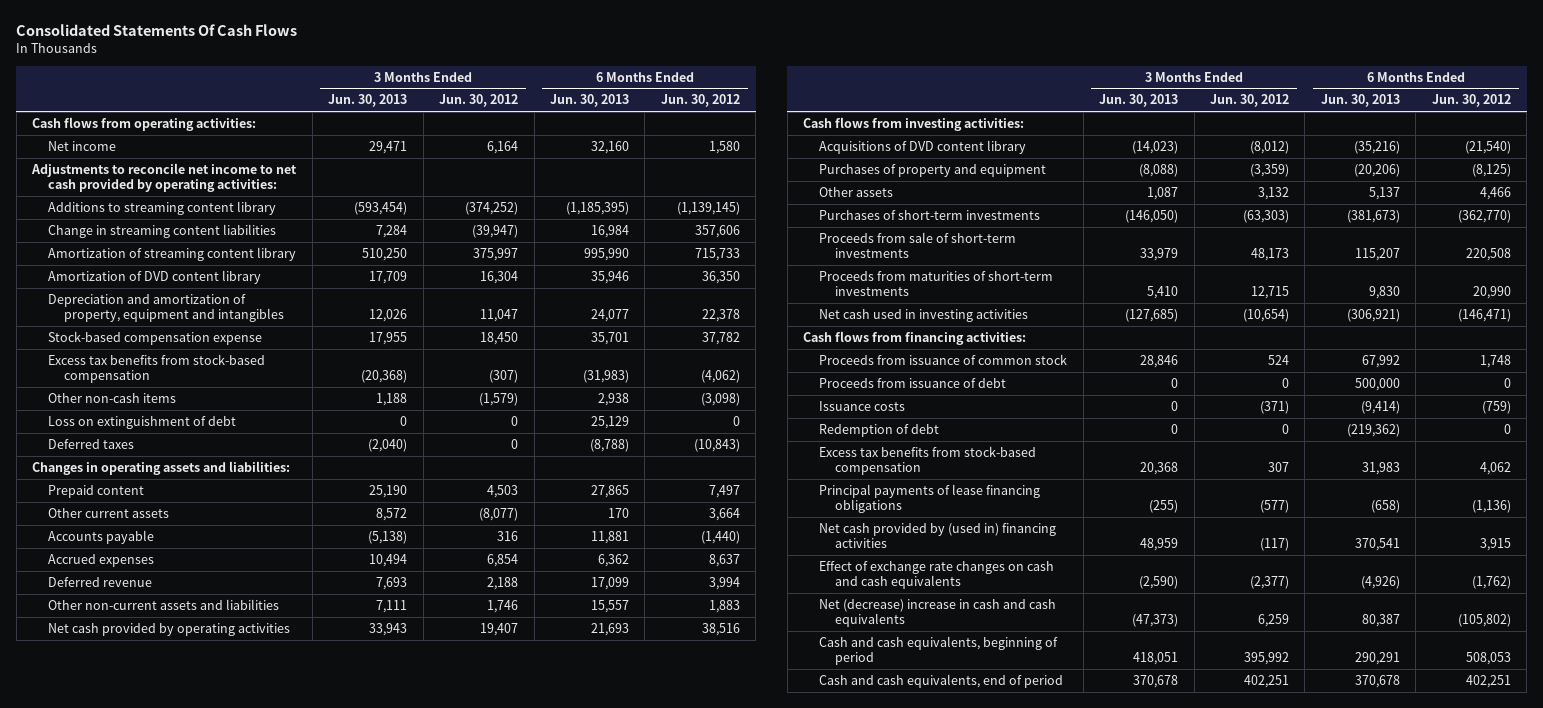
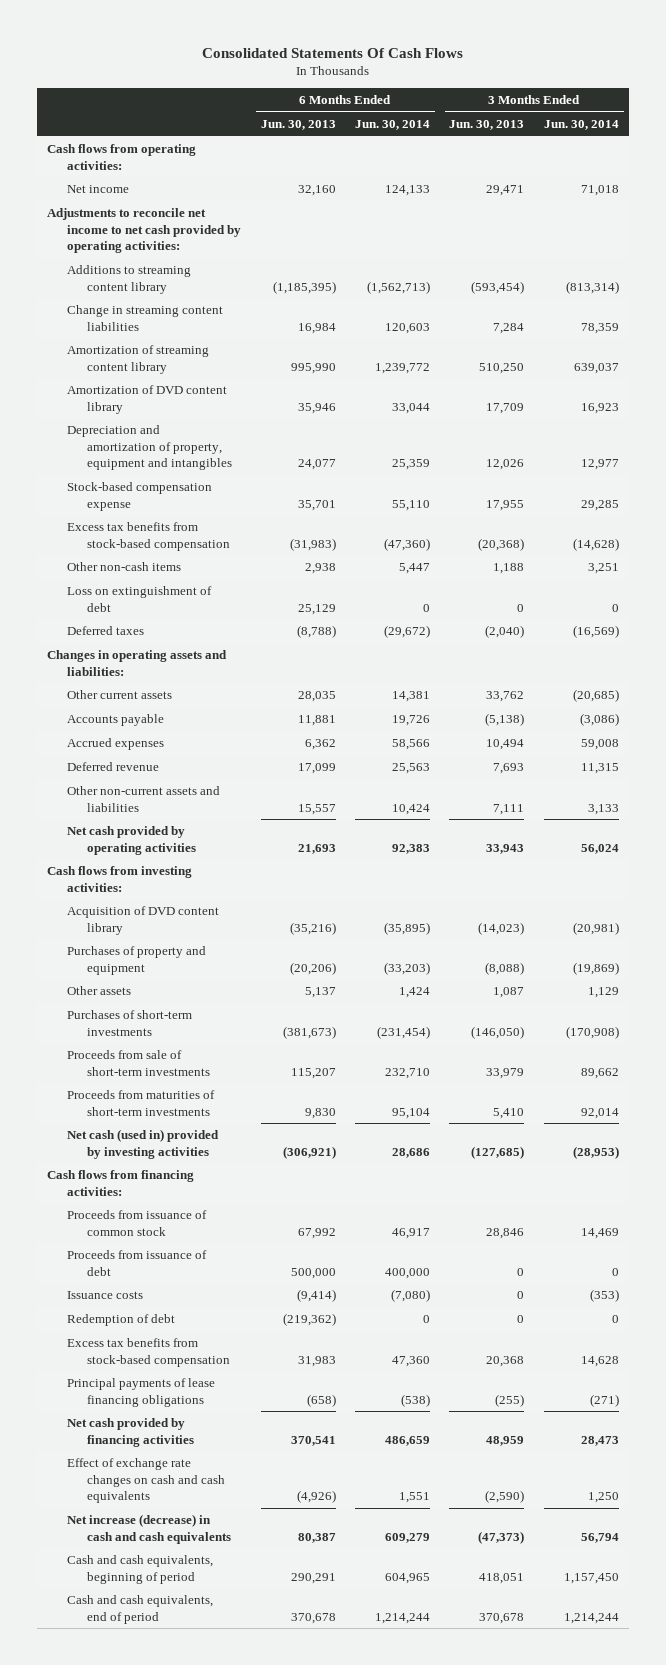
[439,94,519,108] Jun. 30, 2012 -> none
[660,94,740,108] Jun. 30, 2012 -> none
none -> [355,119,431,130] Jun. 30, 2014
none -> [543,119,619,130] Jun. 30, 2014
[48,484,145,498] Prepaid content -> none
[376,507,408,521] 8,572 -> [486,691,525,703] 33,762
[607,507,629,518] 170 -> [297,691,336,703] 28,035
[819,139,1027,154] Acquisitions of DVD content library -> [67,906,220,935] Acquisition of DVD content library
[819,308,1029,322] Net cash used in investing activities -> [67,1129,220,1159] Net cash (used in) provided by investing activities
[819,522,1057,548] Net cash provided by (used in) financing activities -> [67,1418,195,1447] Net cash provided by financing activities
[819,598,1057,627] Net (decrease) increase in cash and cash equivalents -> [67,1514,232,1544] Net increase (decrease) in cash and cash equivalents

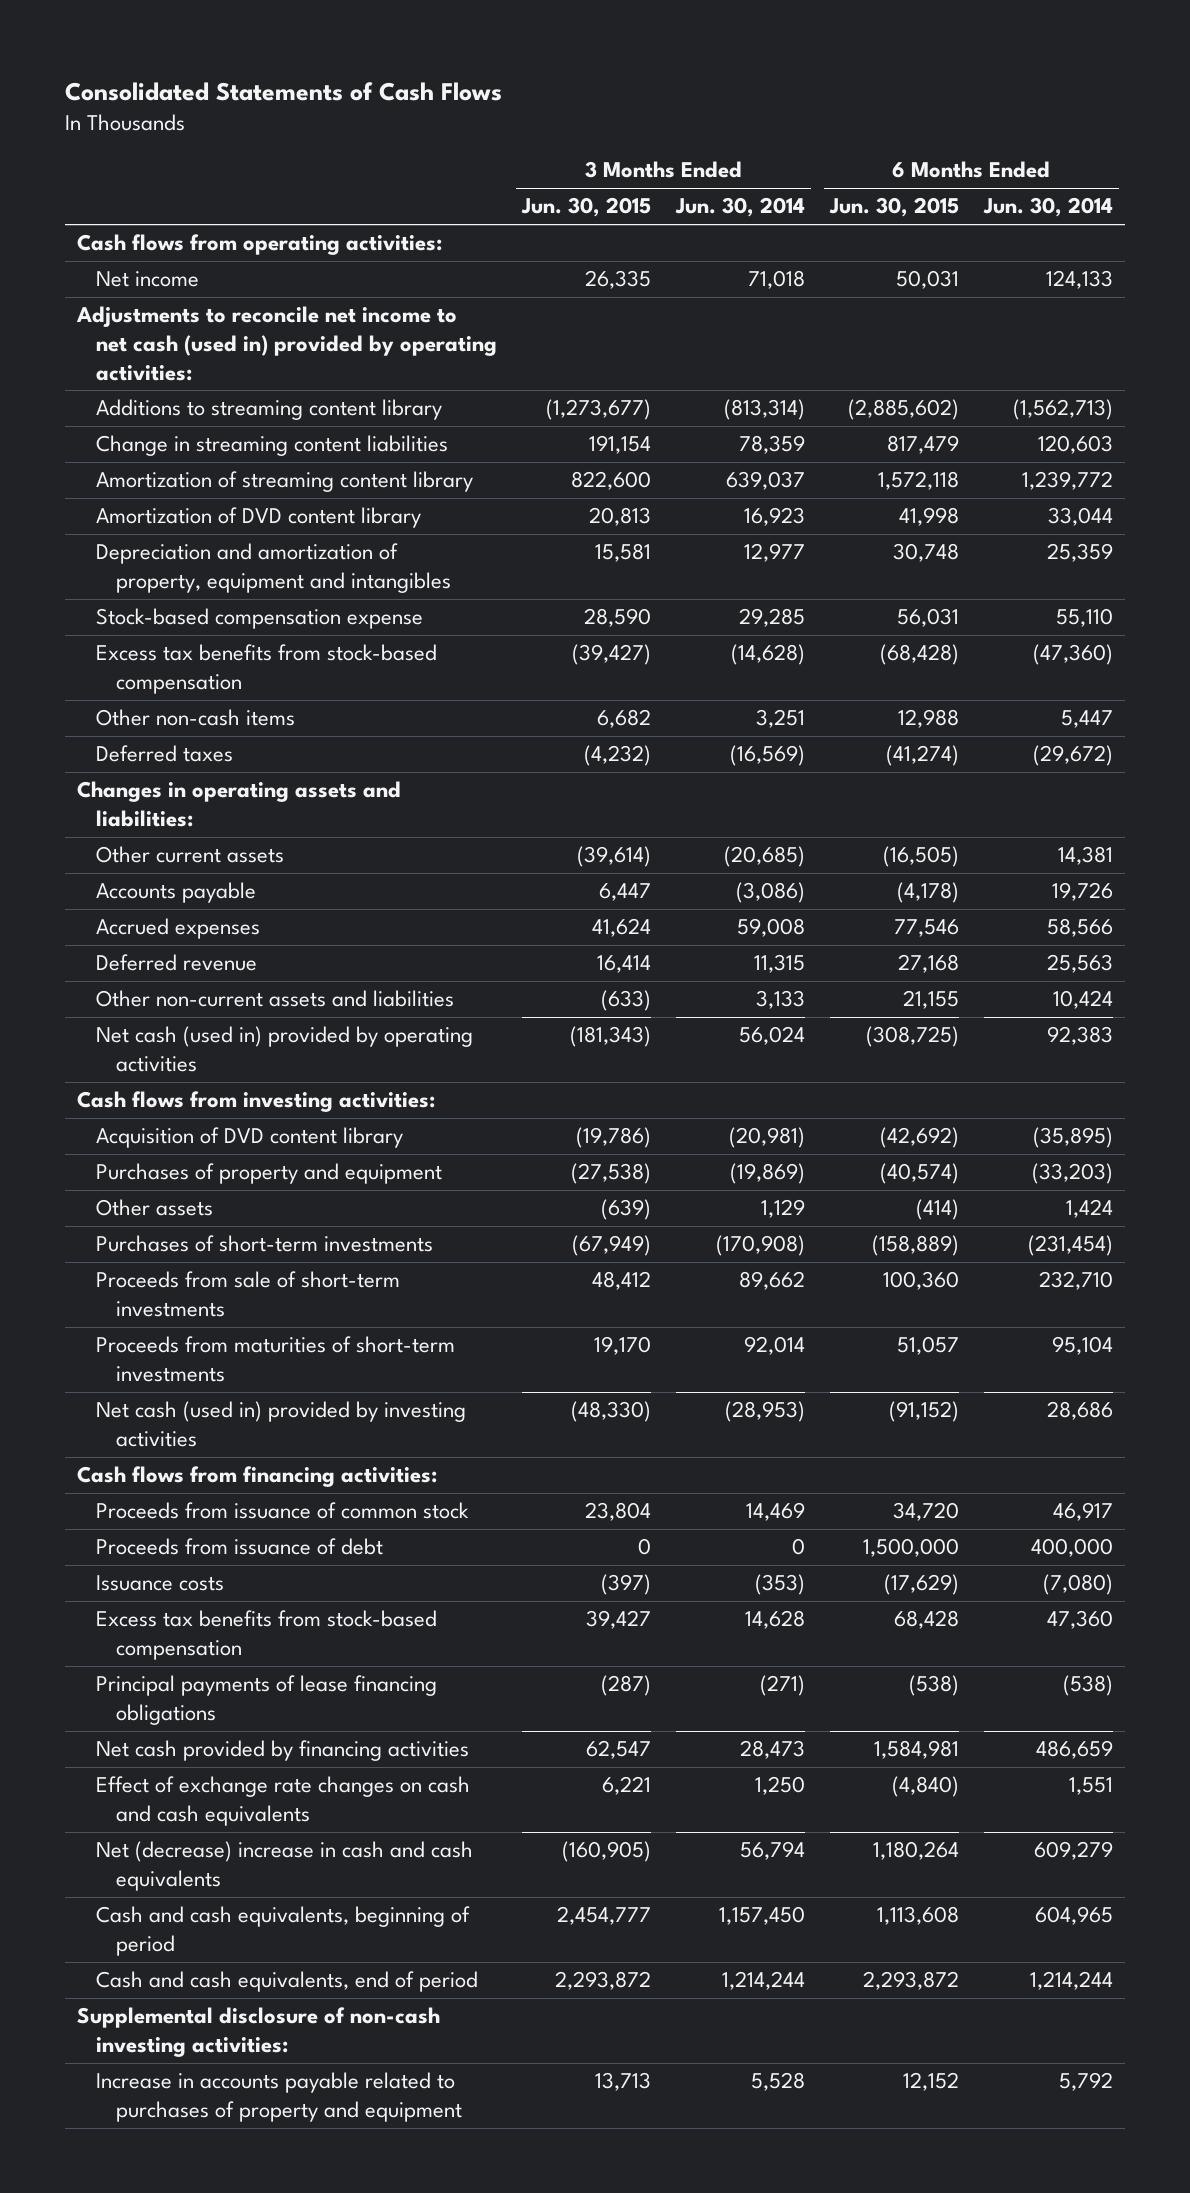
[201,47,463,58] Consolidated Statements Of Cash Flows -> [64,81,502,101] Consolidated Statements of Cash Flows
[260,119,336,130] Jun. 30, 2013 -> none
[449,119,525,130] Jun. 30, 2013 -> none
none -> [521,197,652,218] Jun. 30, 2015
none -> [828,197,959,218] Jun. 30, 2015
[47,208,242,254] Adjustments to reconcile net income to net cash provided by operating activities: -> [76,306,498,381] Adjustments to reconcile net income to net cash (used in) provided by operating activities:
[67,586,213,612] Loss on extinguishment of debt -> none
[67,826,197,855] Net cash provided by operating activities -> [96,1026,474,1073] Net cash (used in) provided by operating activities
[67,1314,176,1327] Redemption of debt -> none
[67,1514,232,1544] Net increase (decrease) in cash and cash equivalents -> [96,1841,474,1892] Net (decrease) increase in cash and cash equivalents
none -> [77,2007,441,2058] Supplemental disclosure of non-cash investing activities:
none -> [96,2072,462,2123] Increase in accounts payable related to purchases of property and equipment

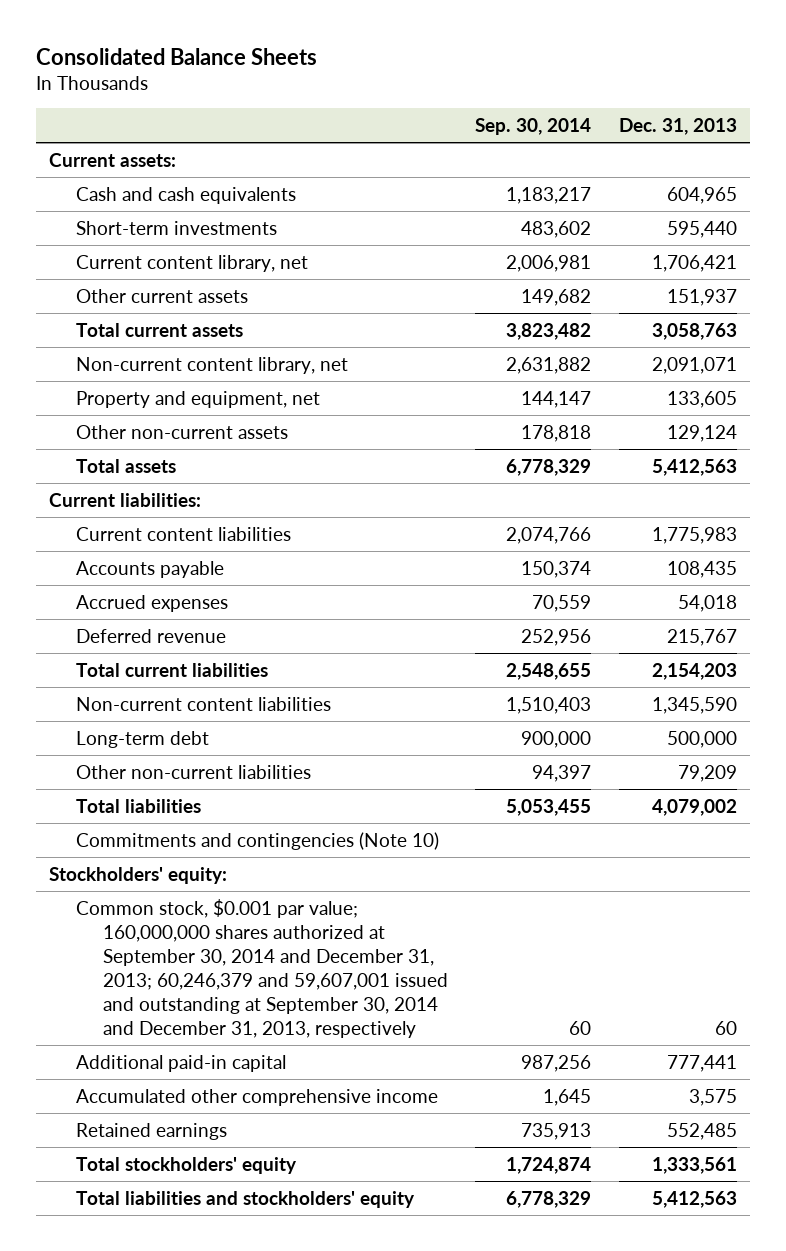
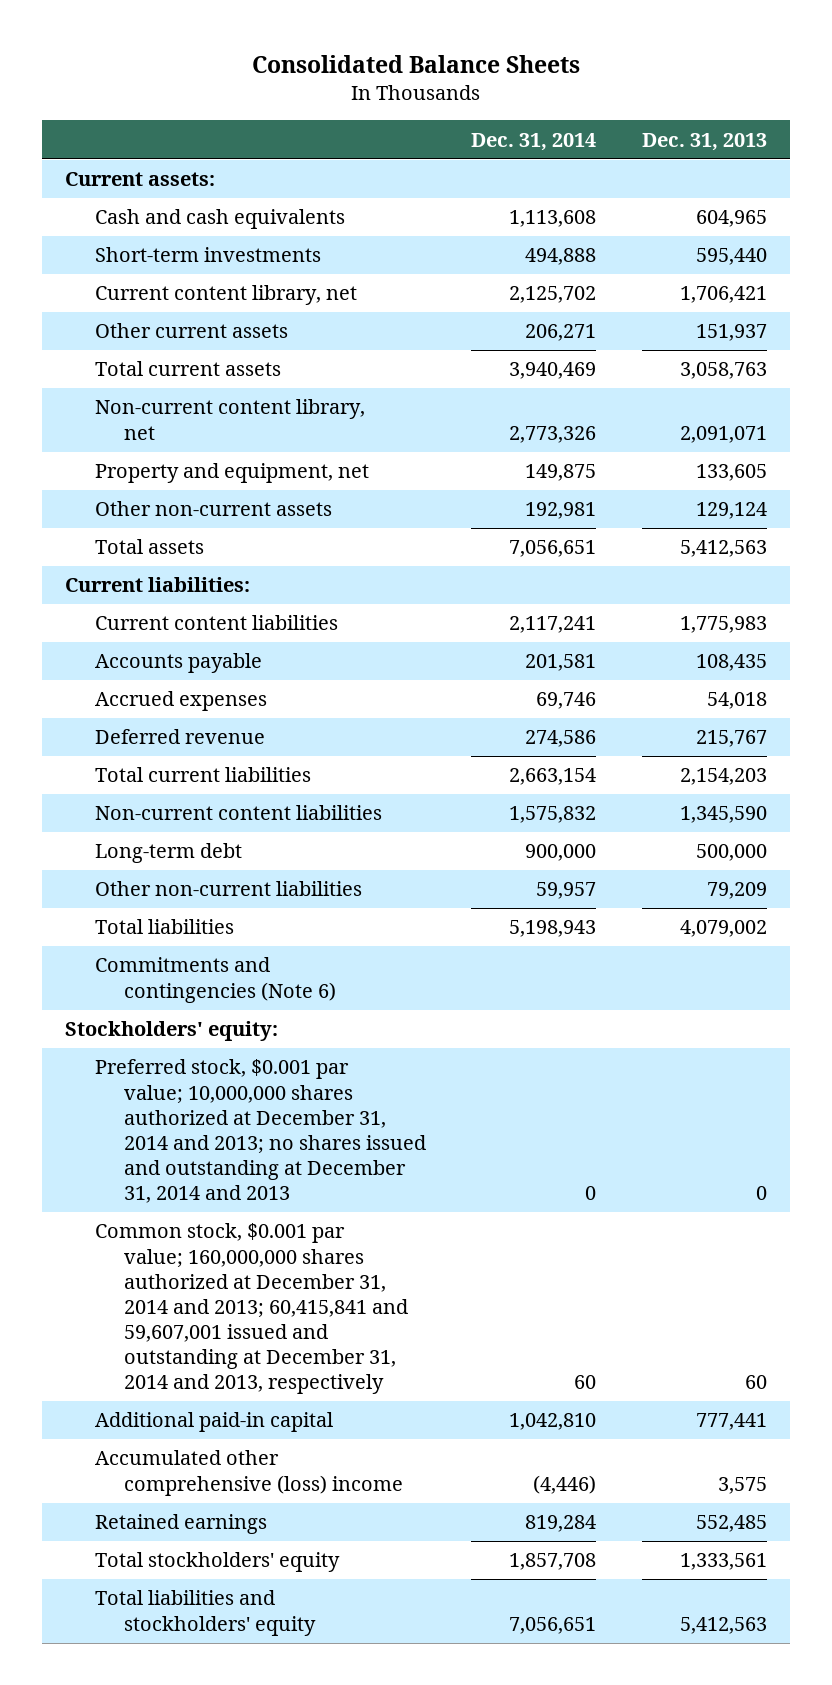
[475,117,592,135] Sep. 30, 2014 -> none
none -> [471,132,597,151] Dec. 31, 2014
[76,831,440,850] Commitments and contingencies (Note 10) -> [94,957,337,1003] Commitments and contingencies (Note 6)
none -> [94,1059,427,1204] Preferred stock, $0.001 par value; 10,000,000 shares authorized at December 31, 2014 and 2013; no shares issued and outstanding at December 31, 2014 and 2013
[76,898,449,1038] Common stock, $0.001 par value; 160,000,000 shares authorized at September 30, 2014 and December 31, 2013; 60,246,379 and 59,607,001 issued and outstanding at September 30, 2014 and December 31, 2013, respectively -> [94,1223,409,1395] Common stock, $0.001 par value; 160,000,000 shares authorized at December 31, 2014 and 2013; 60,415,841 and 59,607,001 issued and outstanding at December 31, 2014 and 2013, respectively
[76,1088,439,1106] Accumulated other comprehensive income -> [94,1450,404,1496] Accumulated other comprehensive (loss) income

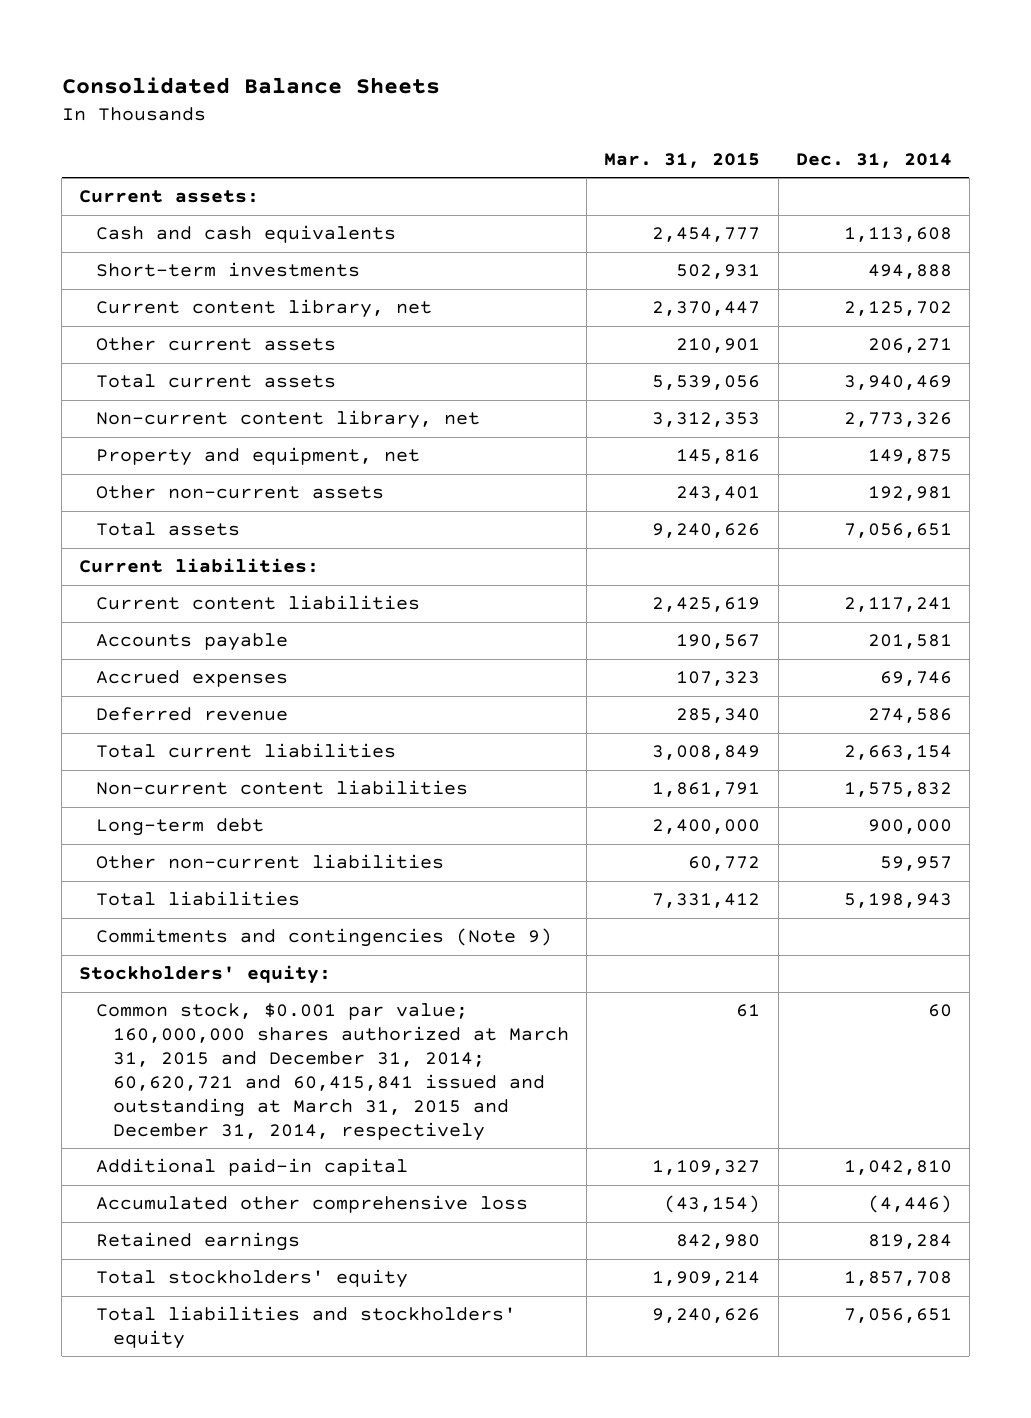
[641,132,767,151] Dec. 31, 2013 -> none
none -> [604,152,761,168] Mar. 31, 2015
[94,957,337,1003] Commitments and contingencies (Note 6) -> [96,928,553,948] Commitments and contingencies (Note 9)
[94,1059,427,1204] Preferred stock, $0.001 par value; 10,000,000 shares authorized at December 31, 2014 and 2013; no shares issued and outstanding at December 31, 2014 and 2013 -> none
[94,1223,409,1395] Common stock, $0.001 par value; 160,000,000 shares authorized at December 31, 2014 and 2013; 60,415,841 and 59,607,001 issued and outstanding at December 31, 2014 and 2013, respectively -> [96,1003,570,1141] Common stock, $0.001 par value; 160,000,000 shares authorized at March 31, 2015 and December 31, 2014; 60,620,721 and 60,415,841 issued and outstanding at March 31, 2015 and December 31, 2014, respectively
[94,1450,404,1496] Accumulated other comprehensive (loss) income -> [96,1195,529,1214] Accumulated other comprehensive loss

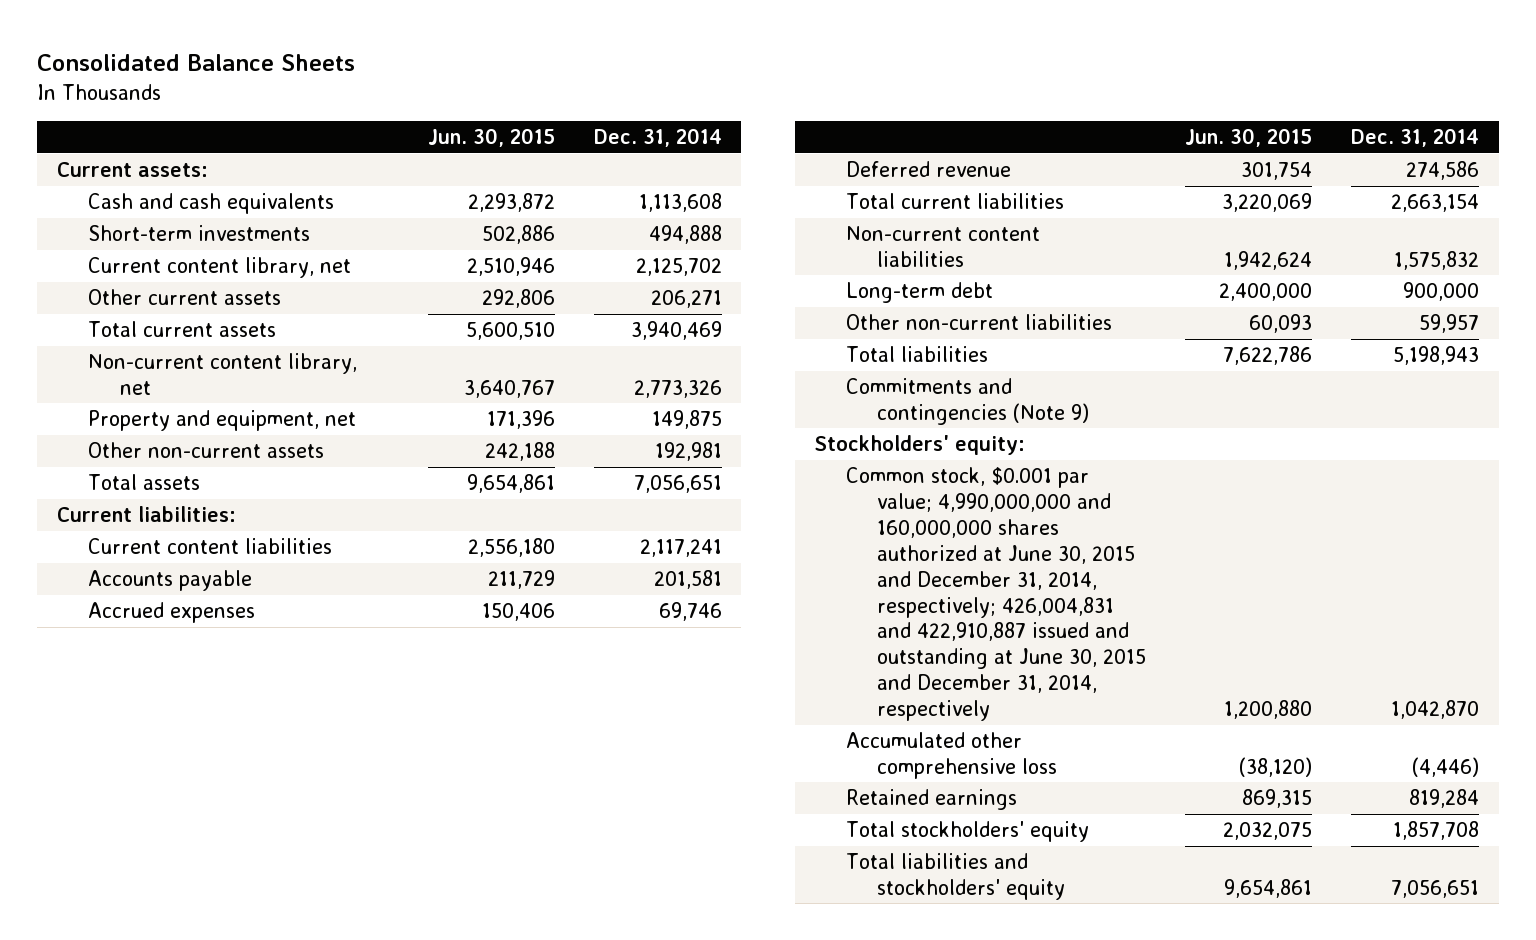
[604,152,761,168] Mar. 31, 2015 -> none
none -> [427,128,555,148] Jun. 30, 2015
[96,1158,409,1177] Additional paid-in capital -> none
[96,1003,570,1141] Common stock, $0.001 par value; 160,000,000 shares authorized at March 31, 2015 and December 31, 2014; 60,620,721 and 60,415,841 issued and outstanding at March 31, 2015 and December 31, 2014, respectively -> [845,467,1147,722] Common stock, $0.001 par value; 4,990,000,000 and 160,000,000 shares authorized at June 30, 2015 and December 31, 2014, respectively; 426,004,831 and 422,910,887 issued and outstanding at June 30, 2015 and December 31, 2014, respectively
[927,1004,952,1018] 60 -> [1391,700,1480,720] 1,042,870

